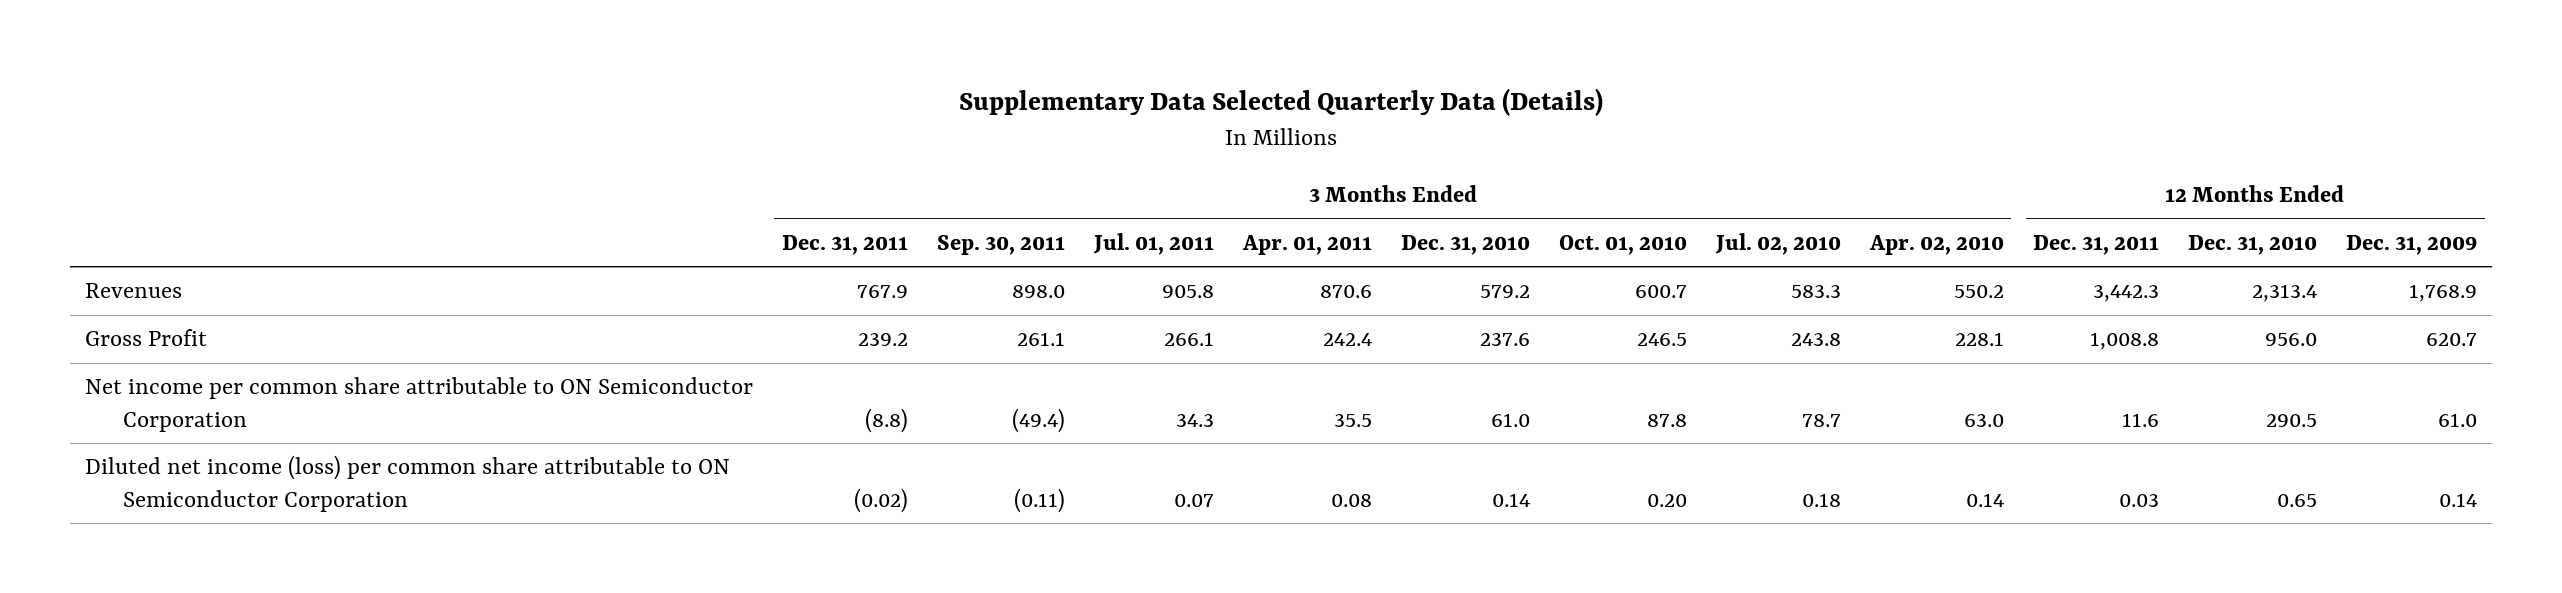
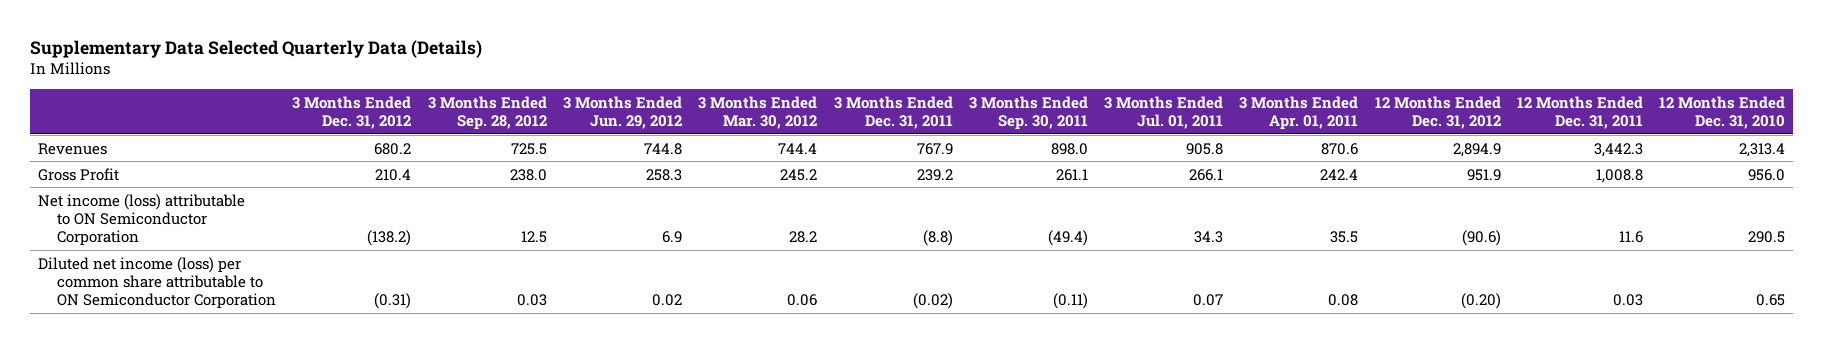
[1401,234,1531,255] Dec. 31, 2010 -> none
[1559,234,1688,255] Oct. 01, 2010 -> none
[1715,232,1842,255] Jul. 02, 2010 -> none
[1869,234,2005,255] Apr. 02, 2010 -> none
[2346,234,2478,255] Dec. 31, 2009 -> none
none -> [292,95,412,130] 3 Months Ended Dec. 31, 2012
none -> [427,95,547,131] 3 Months Ended Sep. 28, 2012
none -> [563,95,683,130] 3 Months Ended Jun. 29, 2012
none -> [698,95,818,130] 3 Months Ended Mar. 30, 2012
none -> [1374,95,1501,130] 12 Months Ended Dec. 31, 2012
[84,377,753,432] Net income per common share attributable to ON Semiconductor Corporation -> [38,193,246,247] Net income (loss) attributable to ON Semiconductor Corporation

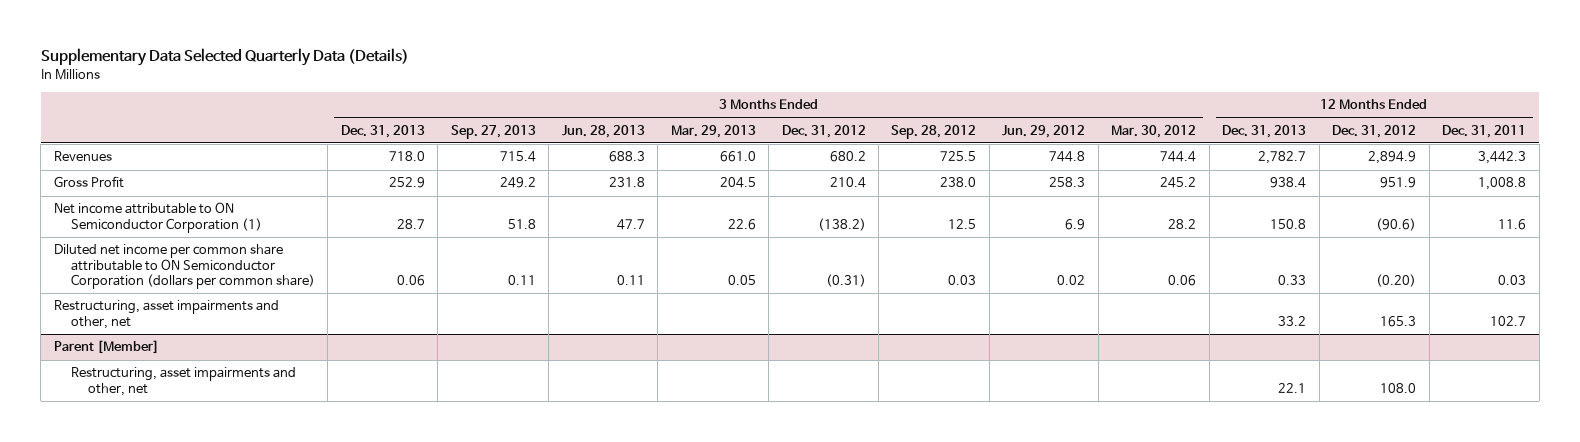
[833,95,953,130] 3 Months Ended Dec. 31, 2011 -> none
[968,95,1088,131] 3 Months Ended Sep. 30, 2011 -> none
[1104,95,1224,130] 3 Months Ended Jul. 01, 2011 -> none
[1239,95,1359,131] 3 Months Ended Apr. 01, 2011 -> none
[1659,95,1786,130] 12 Months Ended Dec. 31, 2010 -> none
none -> [340,124,425,138] Dec. 31, 2013
none -> [450,124,536,139] Sep. 27, 2013
none -> [561,124,645,138] Jun. 28, 2013
none -> [670,124,756,138] Mar. 29, 2013
none -> [1222,124,1307,138] Dec. 31, 2013
[38,193,246,247] Net income (loss) attributable to ON Semiconductor Corporation -> [53,202,262,233] Net income attributable to ON Semiconductor Corporation (1)
[38,256,277,310] Diluted net income (loss) per common share attributable to ON Semiconductor Corporation -> [53,244,315,289] Diluted net income per common share attributable to ON Semiconductor Corporation (dollars per common share)
none -> [53,300,279,329] Restructuring, asset impairments and other, net
none -> [53,340,159,355] Parent [Member]
none -> [70,367,296,396] Restructuring, asset impairments and other, net

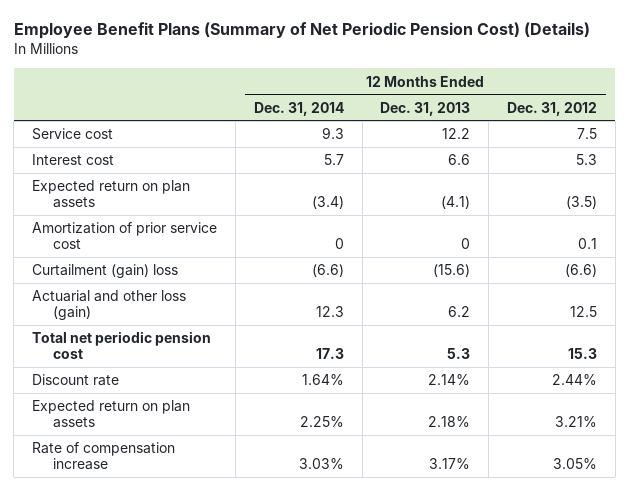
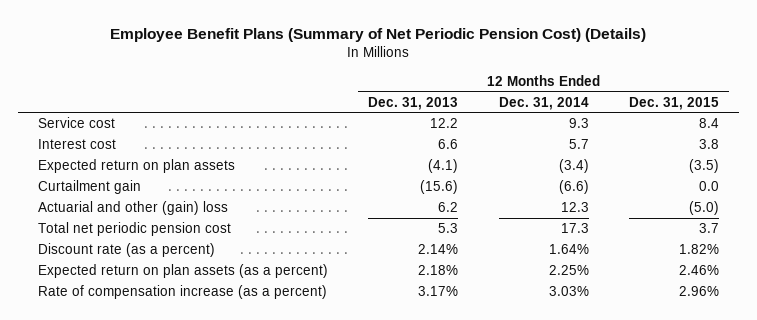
[507,101,598,116] Dec. 31, 2012 -> none
none -> [628,96,719,110] Dec. 31, 2015
[32,222,218,250] Amortization of prior service cost -> none
[32,264,179,279] Curtailment (gain) loss -> [38,180,142,195] Curtailment gain
[32,290,187,321] Actuarial and other loss (gain) -> [38,201,229,216] Actuarial and other (gain) loss
[32,374,120,387] Discount rate -> [38,243,216,258] Discount rate (as a percent)
[32,400,191,429] Expected return on plan assets -> [38,264,329,279] Expected return on plan assets (as a percent)
[32,442,176,471] Rate of compensation increase -> [38,285,328,300] Rate of compensation increase (as a percent)

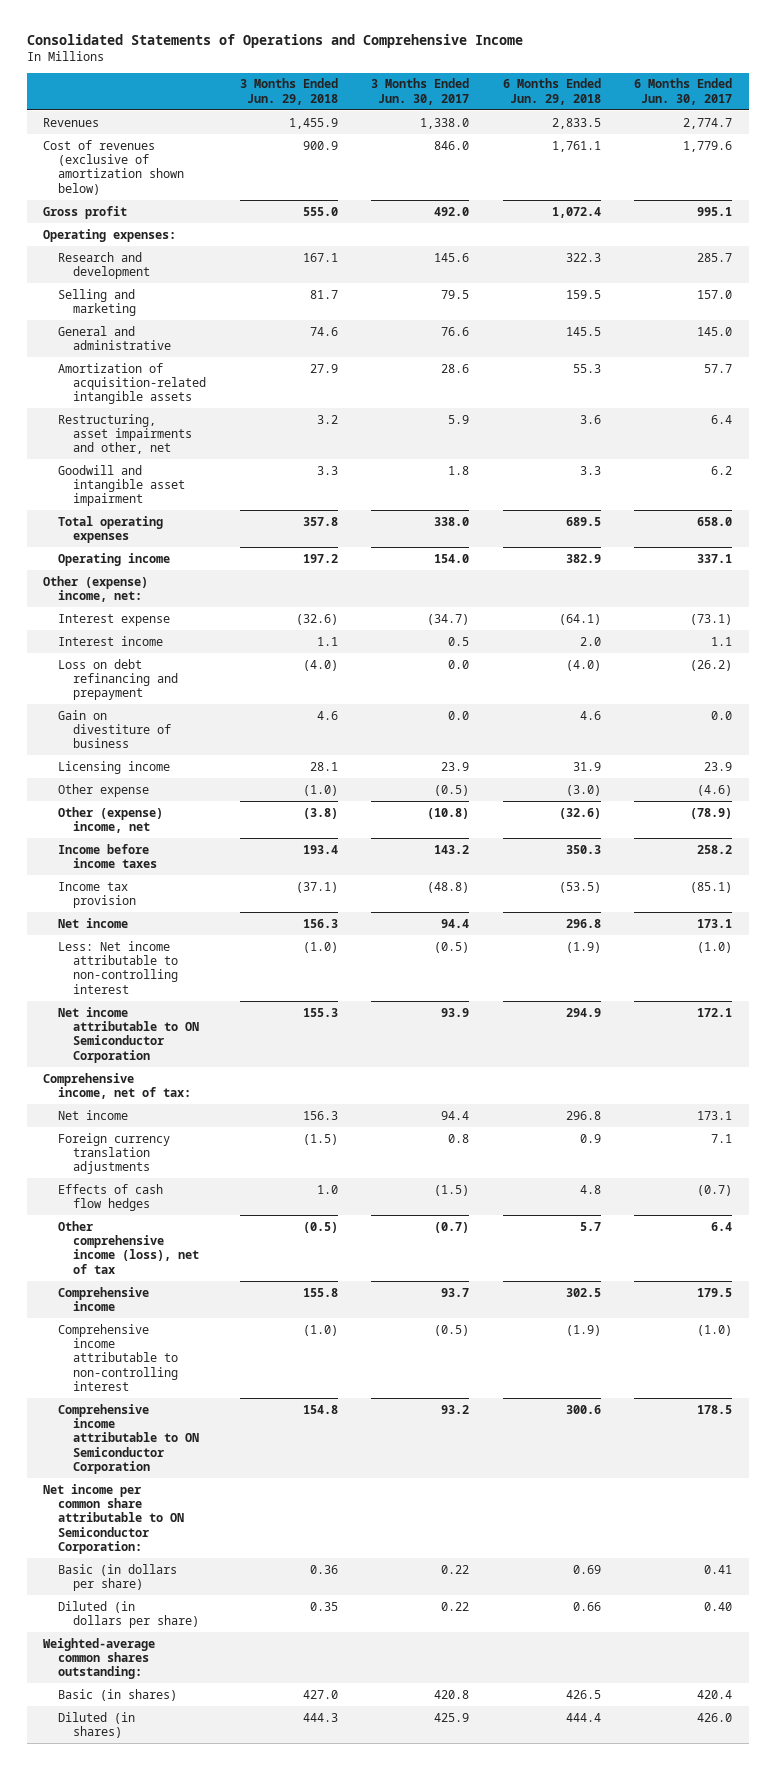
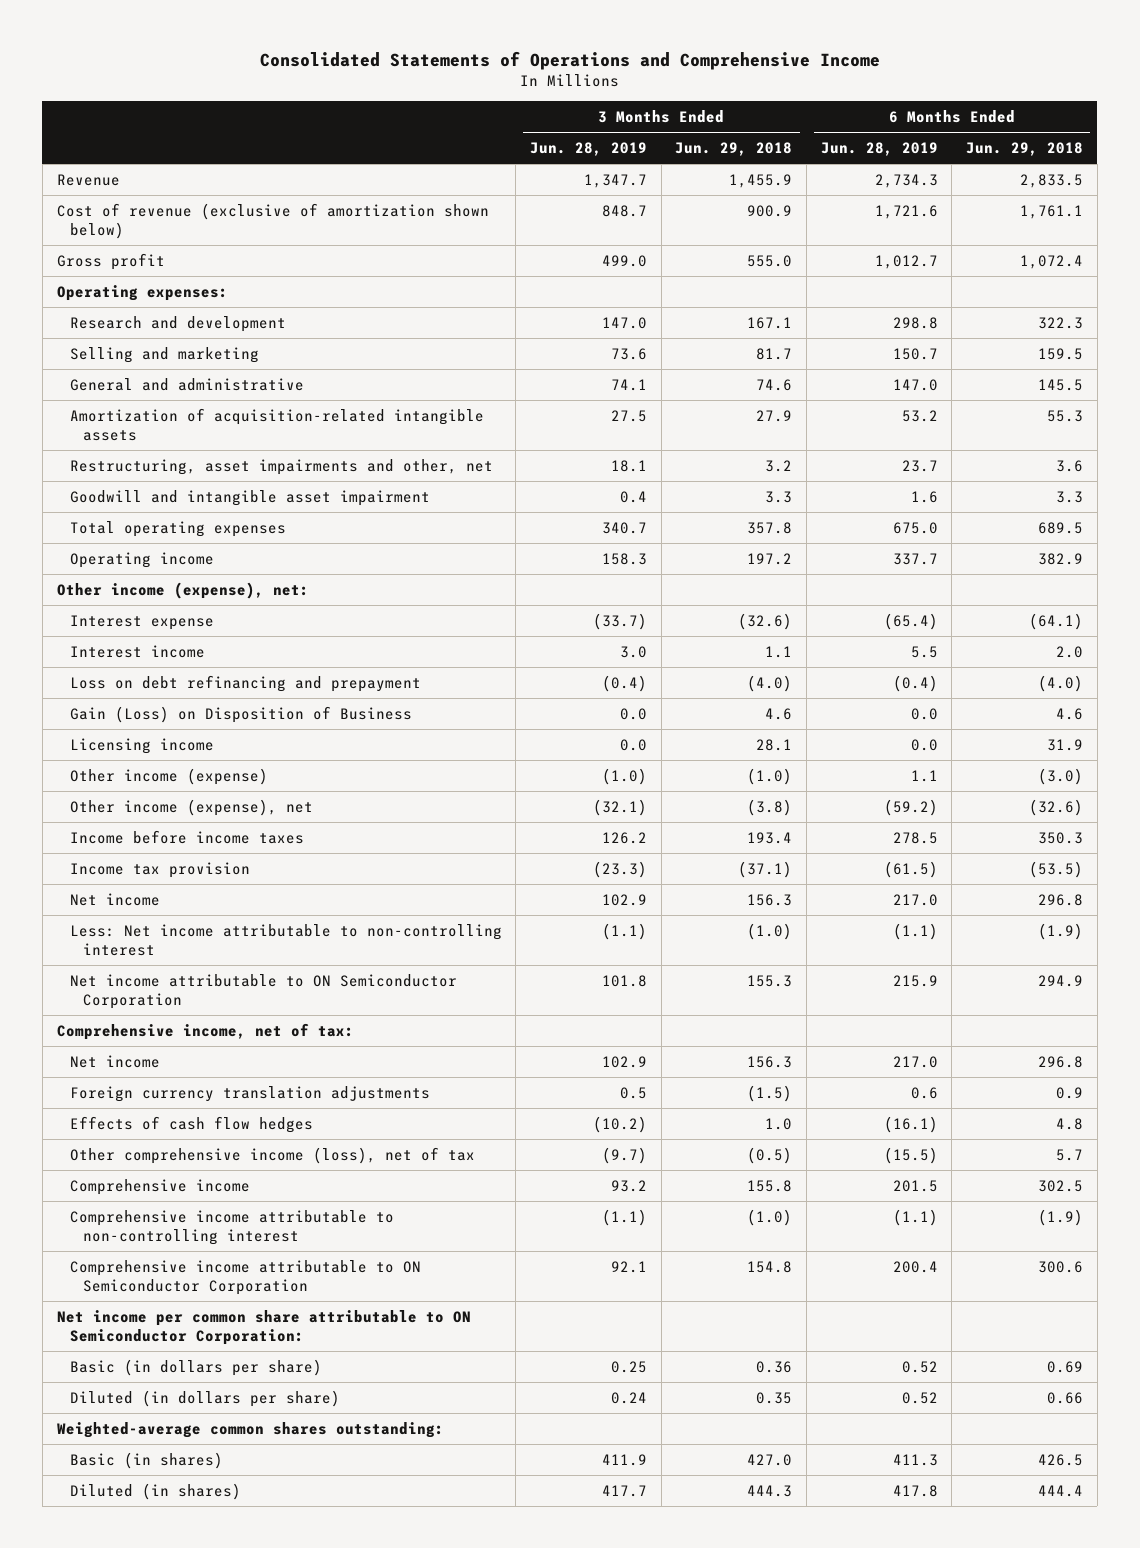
[371,78,470,105] 3 Months Ended Jun. 30, 2017 -> none
[634,78,733,105] 6 Months Ended Jun. 30, 2017 -> none
none -> [530,141,648,156] Jun. 28, 2019
none -> [820,141,938,156] Jun. 28, 2019
[43,117,100,127] Revenues -> [56,173,120,186] Revenue
[43,139,185,195] Cost of revenues (exclusive of amortization shown below) -> [56,202,489,239] Cost of revenue (exclusive of amortization shown below)
[43,575,149,602] Other (expense) income, net: -> [56,581,309,599] Other income (expense), net:
[58,709,172,749] Gain on divestiture of business -> [69,705,412,723] Gain (Loss) on Disposition of Business
[58,783,150,797] Other expense -> [69,767,268,785] Other income (expense)
[58,806,164,833] Other (expense) income, net -> [69,798,313,816] Other income (expense), net

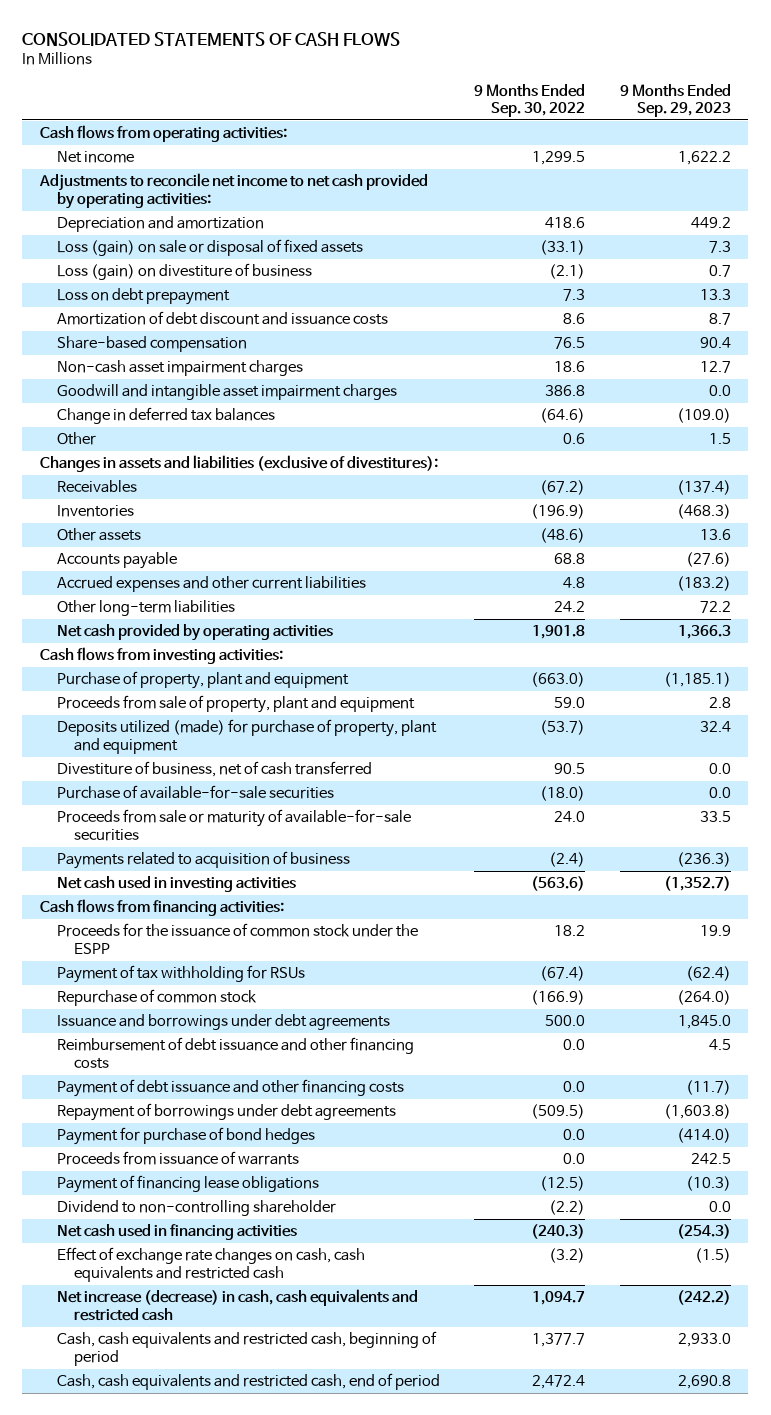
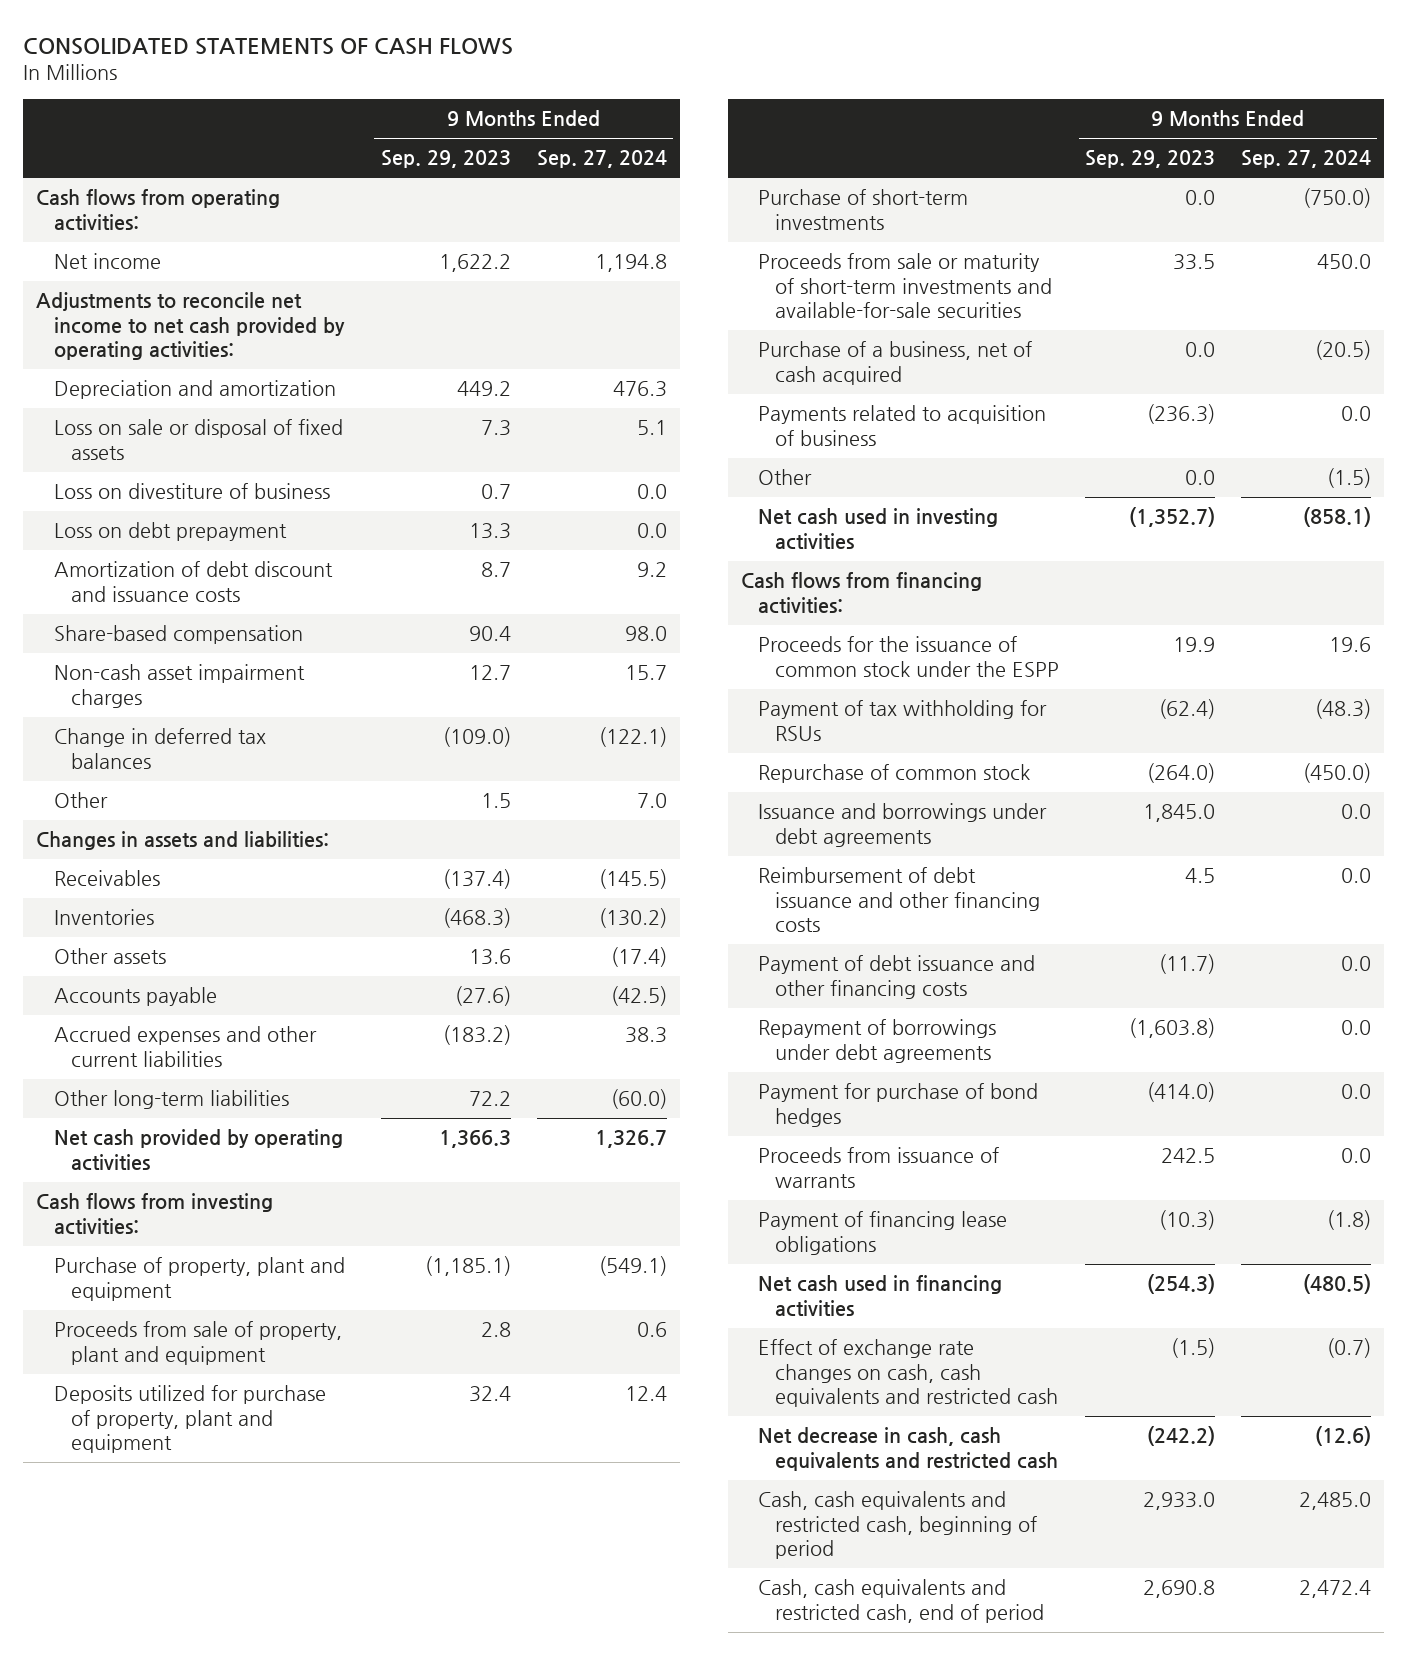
[474,83,586,118] 9 Months Ended Sep. 30, 2022 -> none
none -> [536,150,667,169] Sep. 27, 2024
[56,239,363,257] Loss (gain) on sale or disposal of fixed assets -> [53,419,343,460] Loss on sale or disposal of fixed assets
[56,263,312,281] Loss (gain) on divestiture of business -> [53,483,330,500] Loss on divestiture of business
[56,384,397,401] Goodwill and intangible asset impairment charges -> none
[39,455,438,473] Changes in assets and liabilities (exclusive of divestitures): -> [36,831,330,851] Changes in assets and liabilities:
[56,761,372,778] Divestiture of business, net of cash transferred -> none
[56,785,334,800] Purchase of available-for-sale securities -> none
[56,719,437,754] Deposits utilized (made) for purchase of property, plant and equipment -> [53,1385,326,1454] Deposits utilized for purchase of property, plant and equipment
none -> [757,189,968,230] Purchase of short-term investments
[56,809,411,841] Proceeds from sale or maturity of available-for-sale securities -> [757,253,1053,319] Proceeds from sale or maturity of short-term investments and available-for-sale securities
none -> [757,341,1032,385] Purchase of a business, net of cash acquired
none -> [757,469,812,486] Other
[56,1200,336,1217] Dividend to non-controlling shareholder -> none
[56,1289,418,1321] Net increase (decrease) in cash, cash equivalents and restricted cash -> [757,1427,1059,1471] Net decrease in cash, cash equivalents and restricted cash

